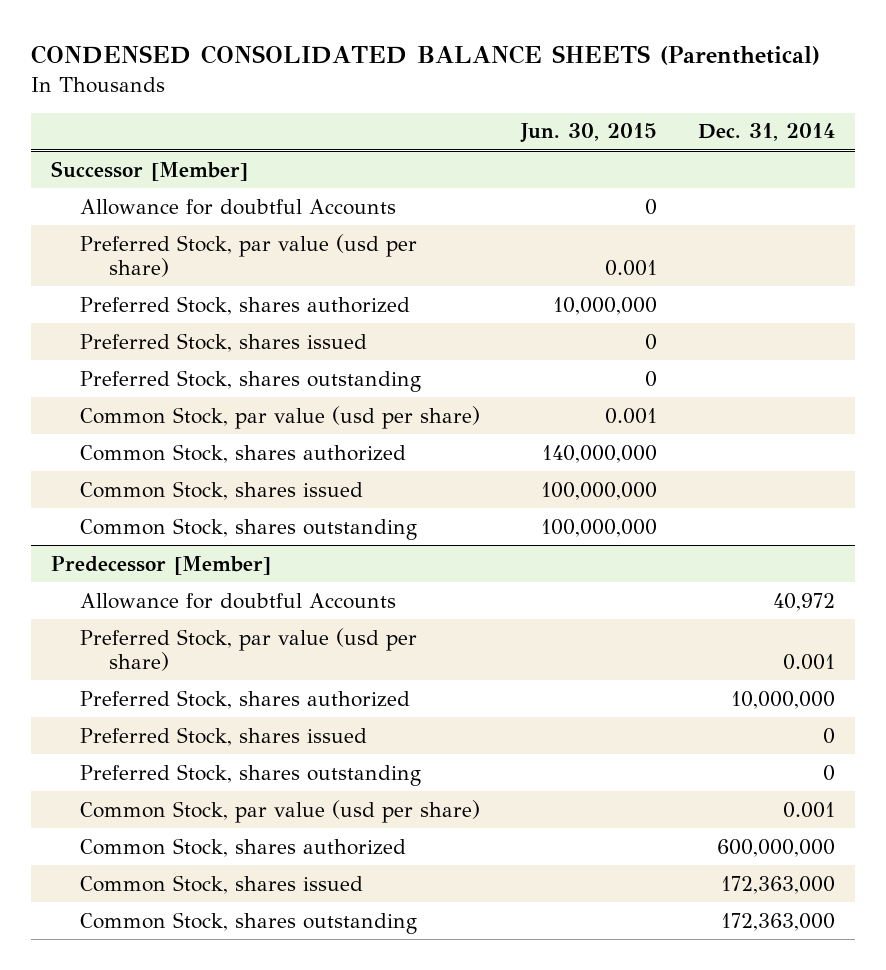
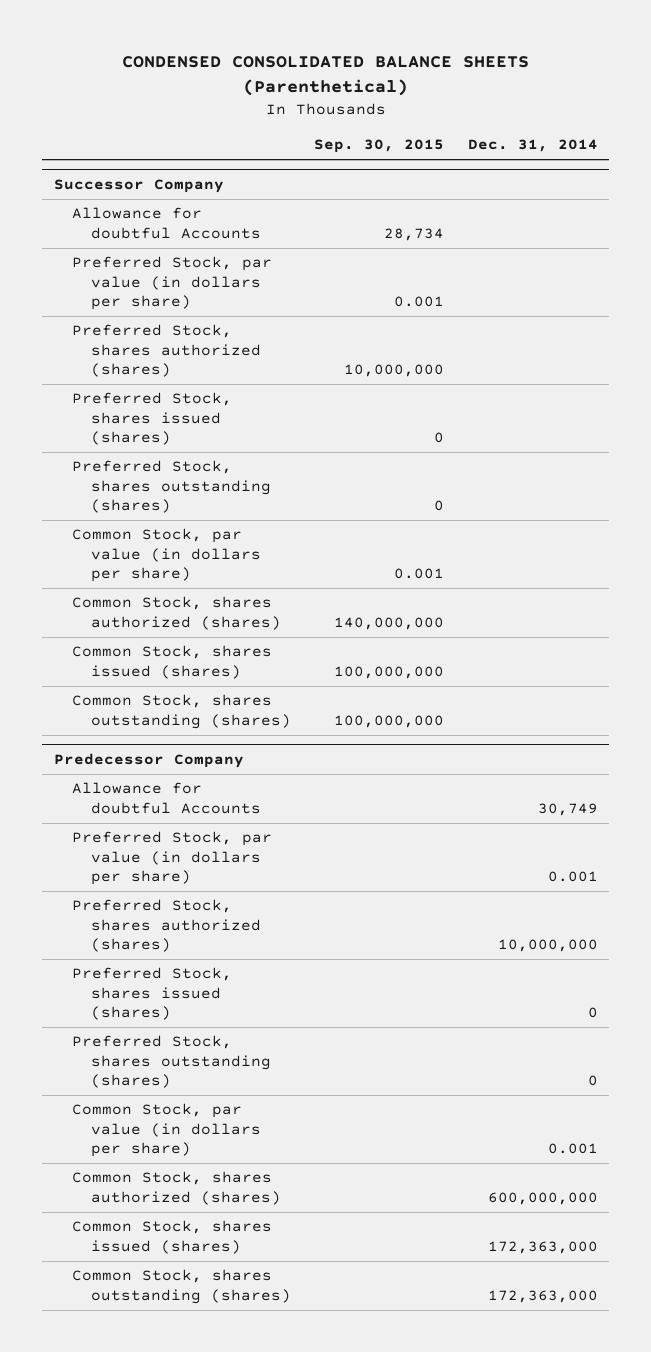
[519,123,657,144] Jun. 30, 2015 -> none
none -> [314,139,445,154] Sep. 30, 2015
[51,160,249,181] Successor [Member] -> [53,179,224,194] Successor Company
[79,233,417,277] Preferred Stock, par value (usd per share) -> [72,256,273,310] Preferred Stock, par value (in dollars per share)
[79,295,410,315] Preferred Stock, shares authorized -> [72,324,261,377] Preferred Stock, shares authorized (shares)
[79,332,367,352] Preferred Stock, shares issued -> [72,392,233,445] Preferred Stock, shares issued (shares)
[79,369,421,392] Preferred Stock, shares outstanding -> [72,460,271,513] Preferred Stock, shares outstanding (shares)
[79,405,480,429] Common Stock, par value (usd per share) -> [72,528,261,582] Common Stock, par value (in dollars per share)
[79,443,406,463] Common Stock, shares authorized -> [72,596,281,630] Common Stock, shares authorized (shares)
[79,480,363,500] Common Stock, shares issued -> [72,645,273,679] Common Stock, shares issued (shares)
[79,517,417,540] Common Stock, shares outstanding -> [72,694,291,729] Common Stock, shares outstanding (shares)
[51,555,272,575] Predecessor [Member] -> [53,753,244,769] Predecessor Company
[772,592,835,611] 40,972 -> [537,802,598,816] 30,749
[79,627,417,671] Preferred Stock, par value (usd per share) -> [72,831,273,885] Preferred Stock, par value (in dollars per share)
[79,689,410,709] Preferred Stock, shares authorized -> [72,899,261,952] Preferred Stock, shares authorized (shares)
[79,726,367,746] Preferred Stock, shares issued -> [72,967,233,1020] Preferred Stock, shares issued (shares)
[79,763,421,786] Preferred Stock, shares outstanding -> [72,1035,271,1088] Preferred Stock, shares outstanding (shares)
[79,799,480,823] Common Stock, par value (usd per share) -> [72,1103,261,1157] Common Stock, par value (in dollars per share)
[79,837,406,857] Common Stock, shares authorized -> [72,1171,281,1205] Common Stock, shares authorized (shares)
[79,874,363,894] Common Stock, shares issued -> [72,1220,273,1254] Common Stock, shares issued (shares)
[79,911,417,934] Common Stock, shares outstanding -> [72,1269,291,1304] Common Stock, shares outstanding (shares)

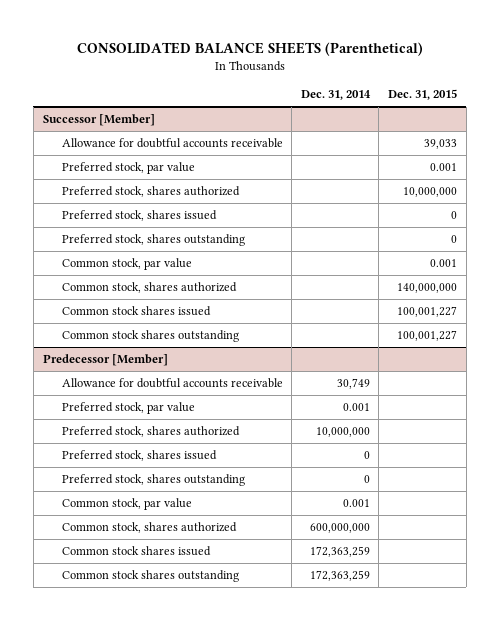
[121,55,529,96] CONDENSED CONSOLIDATED BALANCE SHEETS (Parenthetical) -> [76,41,423,56] CONSOLIDATED BALANCE SHEETS (Parenthetical)
[314,139,445,154] Sep. 30, 2015 -> none
none -> [388,89,458,101] Dec. 31, 2015
[53,179,224,194] Successor Company -> [42,114,155,127] Successor [Member]
[72,207,261,239] Allowance for doubtful Accounts -> [61,138,283,149] Allowance for doubtful accounts receivable
[72,256,273,310] Preferred Stock, par value (in dollars per share) -> [61,162,195,175] Preferred stock, par value
[72,324,261,377] Preferred Stock, shares authorized (shares) -> [61,186,240,198] Preferred stock, shares authorized
[72,392,233,445] Preferred Stock, shares issued (shares) -> [61,210,217,222] Preferred stock, shares issued
[72,460,271,513] Preferred Stock, shares outstanding (shares) -> [61,234,245,247] Preferred stock, shares outstanding
[72,528,261,582] Common Stock, par value (in dollars per share) -> [61,258,192,271] Common stock, par value
[72,596,281,630] Common Stock, shares authorized (shares) -> [61,282,237,294] Common stock, shares authorized
[72,645,273,679] Common Stock, shares issued (shares) -> [61,306,211,317] Common stock shares issued
[72,694,291,729] Common Stock, shares outstanding (shares) -> [61,330,239,343] Common stock shares outstanding
[53,753,244,769] Predecessor Company -> [42,354,168,367] Predecessor [Member]
[72,782,261,814] Allowance for doubtful Accounts -> [61,378,283,389] Allowance for doubtful accounts receivable
[72,831,273,885] Preferred Stock, par value (in dollars per share) -> [61,402,195,415] Preferred stock, par value
[72,899,261,952] Preferred Stock, shares authorized (shares) -> [61,426,240,438] Preferred stock, shares authorized
[72,967,233,1020] Preferred Stock, shares issued (shares) -> [61,450,217,462] Preferred stock, shares issued
[72,1035,271,1088] Preferred Stock, shares outstanding (shares) -> [61,474,245,487] Preferred stock, shares outstanding
[72,1103,261,1157] Common Stock, par value (in dollars per share) -> [61,498,192,511] Common stock, par value
[72,1171,281,1205] Common Stock, shares authorized (shares) -> [61,522,237,534] Common stock, shares authorized
[72,1220,273,1254] Common Stock, shares issued (shares) -> [61,546,211,557] Common stock shares issued
[487,1240,598,1254] 172,363,000 -> [309,546,370,558] 172,363,259
[72,1269,291,1304] Common Stock, shares outstanding (shares) -> [61,570,239,583] Common stock shares outstanding
[487,1289,598,1303] 172,363,000 -> [309,570,370,582] 172,363,259

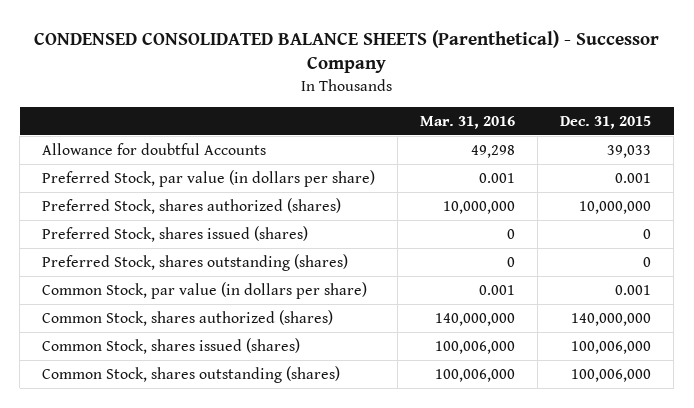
[76,41,423,56] CONSOLIDATED BALANCE SHEETS (Parenthetical) -> [33,29,659,74] CONDENSED CONSOLIDATED BALANCE SHEETS (Parenthetical) - Successor Company
[300,90,371,101] Dec. 31, 2014 -> none
none -> [420,115,516,129] Mar. 31, 2016
[42,114,155,127] Successor [Member] -> none
[61,138,283,149] Allowance for doubtful accounts receivable -> none
[61,162,195,175] Preferred stock, par value -> none
[61,186,240,198] Preferred stock, shares authorized -> none
[61,210,217,222] Preferred stock, shares issued -> none
[61,234,245,247] Preferred stock, shares outstanding -> none
[61,258,192,271] Common stock, par value -> none
[61,282,237,294] Common stock, shares authorized -> none
[61,306,211,317] Common stock shares issued -> none
[61,330,239,343] Common stock shares outstanding -> none
[42,354,168,367] Predecessor [Member] -> none
[61,378,283,389] Allowance for doubtful accounts receivable -> none
[61,402,195,415] Preferred stock, par value -> none
[61,426,240,438] Preferred stock, shares authorized -> none
[61,450,217,462] Preferred stock, shares issued -> none
[61,474,245,487] Preferred stock, shares outstanding -> none
[61,498,192,511] Common stock, par value -> none
[61,522,237,534] Common stock, shares authorized -> none
[61,546,211,557] Common stock shares issued -> none
[61,570,239,583] Common stock shares outstanding -> none
none -> [42,142,267,155] Allowance for doubtful Accounts
none -> [42,169,376,187] Preferred Stock, par value (in dollars per share)
none -> [42,197,342,214] Preferred Stock, shares authorized (shares)
none -> [42,225,309,242] Preferred Stock, shares issued (shares)
none -> [42,253,349,271] Preferred Stock, shares outstanding (shares)
none -> [42,281,368,299] Common Stock, par value (in dollars per share)
none -> [42,309,334,326] Common Stock, shares authorized (shares)
none -> [42,337,301,354] Common Stock, shares issued (shares)
none -> [42,365,341,383] Common Stock, shares outstanding (shares)

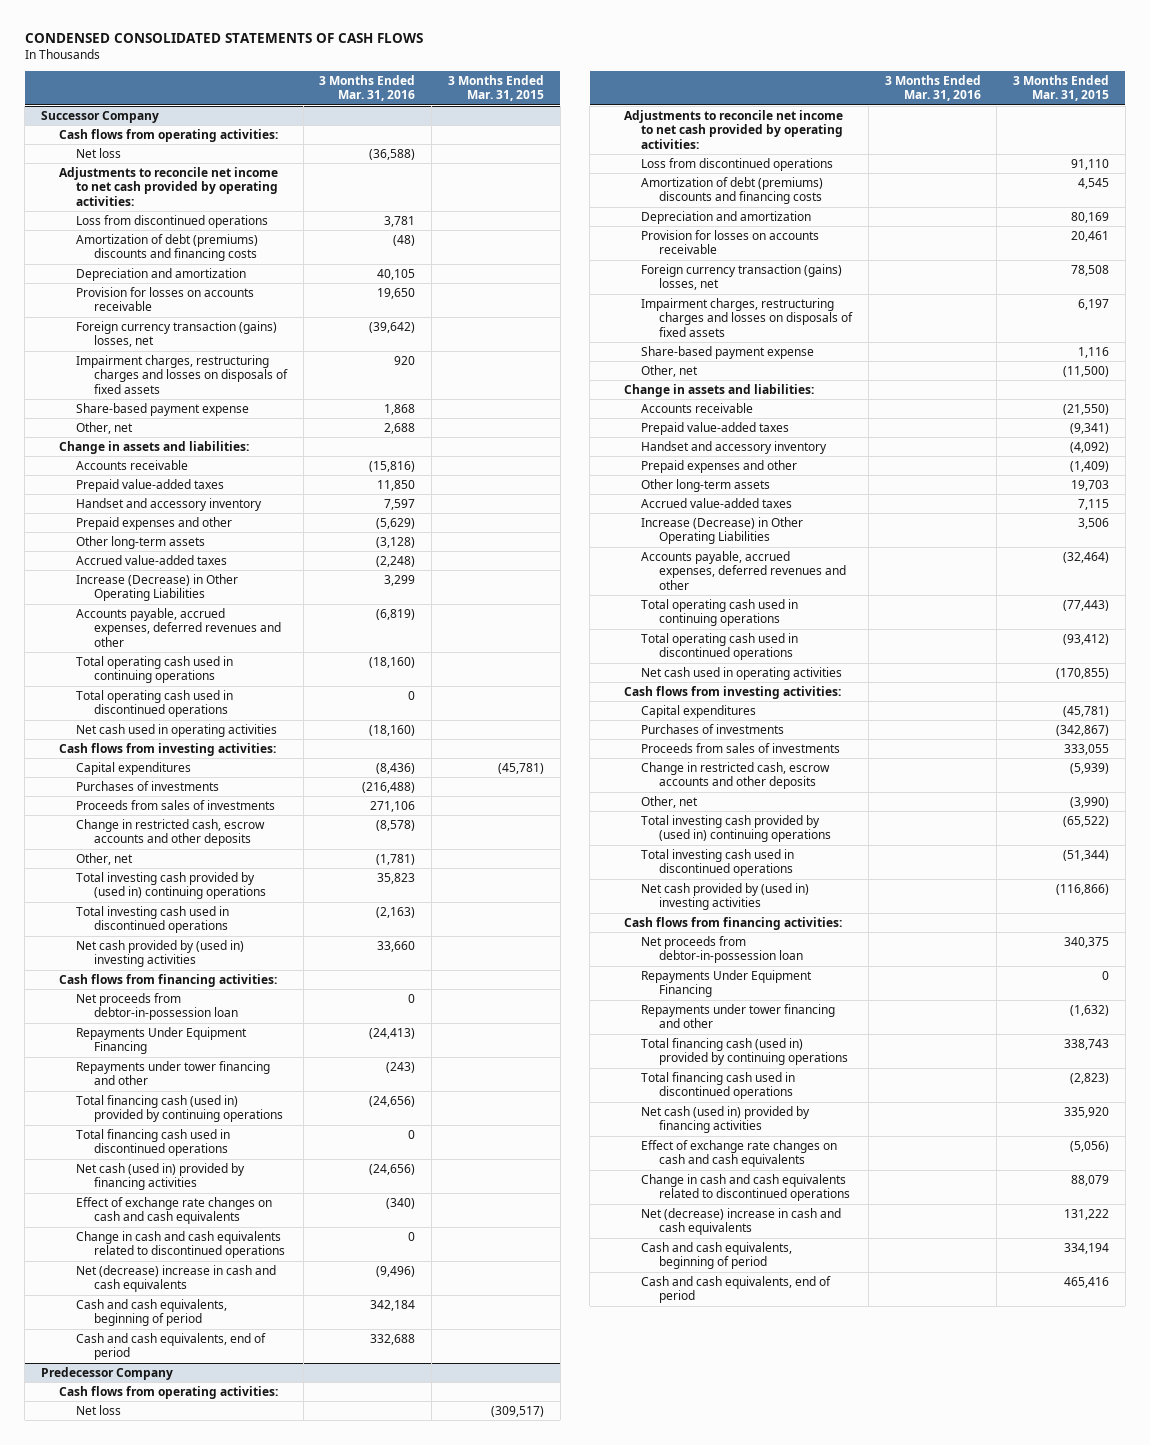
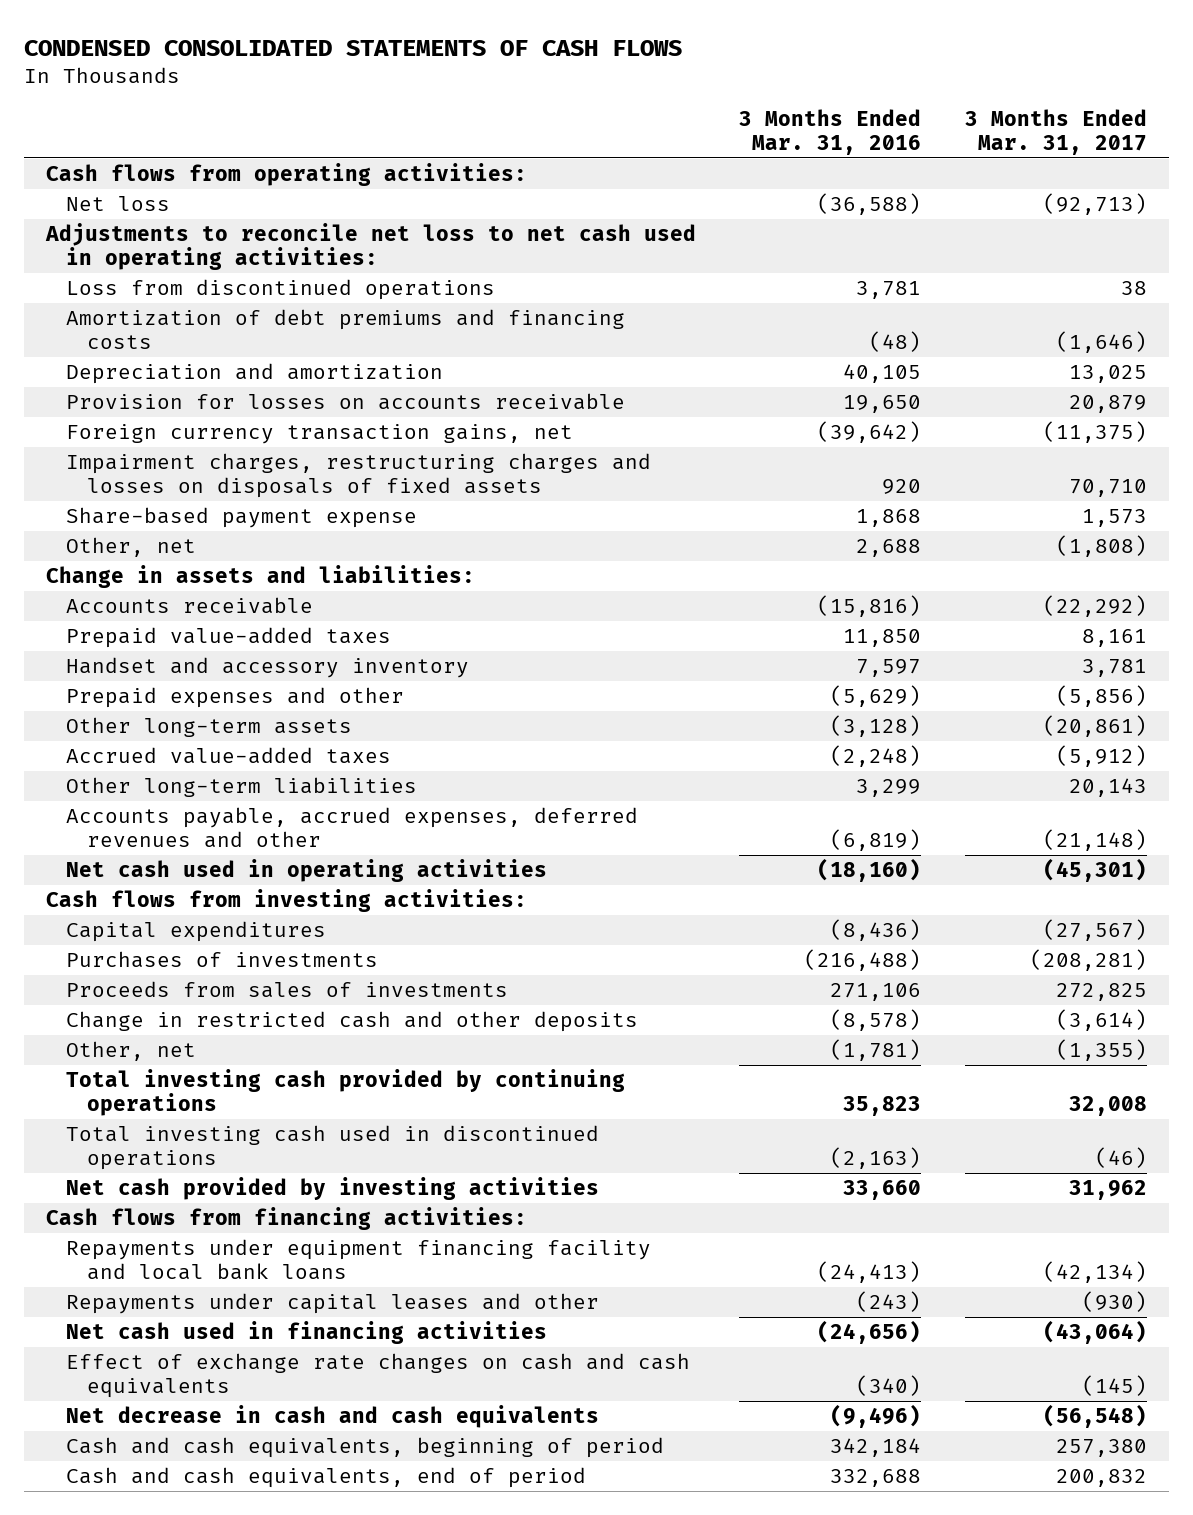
[447,75,544,102] 3 Months Ended Mar. 31, 2015 -> none
none -> [965,108,1148,155] 3 Months Ended Mar. 31, 2017
[40,110,159,123] Successor Company -> none
[58,166,279,206] Adjustments to reconcile net income to net cash provided by operating activities: -> [44,223,696,271] Adjustments to reconcile net loss to net cash used in operating activities:
[76,233,259,262] Amortization of debt (premiums) discounts and financing costs -> [66,309,626,350] Amortization of debt premiums and financing costs
[76,320,278,348] Foreign currency transaction (gains) losses, net -> [66,424,574,445] Foreign currency transaction gains, net
[76,573,239,602] Increase (Decrease) in Other Operating Liabilities -> [66,777,418,798] Other long-term liabilities
[76,655,234,684] Total operating cash used in continuing operations -> none
[76,689,234,718] Total operating cash used in discontinued operations -> none
[76,818,266,847] Change in restricted cash, escrow accounts and other deposits -> [66,1011,639,1033] Change in restricted cash and other deposits
[76,871,266,900] Total investing cash provided by (used in) continuing operations -> [66,1069,626,1117] Total investing cash provided by continuing operations
[76,939,245,968] Net cash provided by (used in) investing activities -> [66,1177,600,1201] Net cash provided by investing activities
[76,992,238,1021] Net proceeds from debtor-in-possession loan -> none
[76,1128,231,1157] Total financing cash used in discontinued operations -> none
[76,1162,246,1191] Net cash (used in) provided by financing activities -> none
[76,1026,248,1055] Repayments Under Equipment Financing -> [66,1239,652,1281] Repayments under equipment financing facility and local bank loans
[76,1060,271,1086] Repayments under tower financing and other -> [66,1293,600,1315] Repayments under capital leases and other
[76,1094,283,1123] Total financing cash (used in) provided by continuing operations -> [66,1321,548,1345] Net cash used in financing activities
[76,1230,285,1259] Change in cash and cash equivalents related to discontinued operations -> none
[76,1264,277,1293] Net (decrease) increase in cash and cash equivalents -> [66,1405,600,1429] Net decrease in cash and cash equivalents
[40,1366,173,1380] Predecessor Company -> none
[58,1385,278,1399] Cash flows from operating activities: -> none
[76,1404,122,1415] Net loss -> none
[623,109,844,149] Adjustments to reconcile net income to net cash provided by operating activities: -> none
[641,157,834,171] Loss from discontinued operations -> none
[641,176,824,205] Amortization of debt (premiums) discounts and financing costs -> none
[641,210,812,224] Depreciation and amortization -> none
[641,229,820,255] Provision for losses on accounts receivable -> none
[641,263,843,291] Foreign currency transaction (gains) losses, net -> none
[641,297,854,337] Impairment charges, restructuring charges and losses on disposals of fixed assets -> none
[641,345,815,359] Share-based payment expense -> none
[641,364,699,377] Other, net -> none
[623,383,814,397] Change in assets and liabilities: -> none
[641,402,754,413] Accounts receivable -> none
[641,421,790,435] Prepaid value-added taxes -> none
[641,440,828,454] Handset and accessory inventory -> none
[641,459,798,473] Prepaid expenses and other -> none
[641,478,771,492] Other long-term assets -> none
[641,497,793,508] Accrued value-added taxes -> none
[641,516,804,545] Increase (Decrease) in Other Operating Liabilities -> none
[641,550,847,590] Accounts payable, accrued expenses, deferred revenues and other -> none
[641,598,799,627] Total operating cash used in continuing operations -> none
[641,632,799,661] Total operating cash used in discontinued operations -> none
[641,666,843,680] Net cash used in operating activities -> none
[623,685,841,699] Cash flows from investing activities: -> none
[641,704,757,718] Capital expenditures -> none
[641,723,785,734] Purchases of investments -> none
[641,742,841,753] Proceeds from sales of investments -> none
[641,761,831,790] Change in restricted cash, escrow accounts and other deposits -> none
[641,795,699,808] Other, net -> none
[641,814,832,843] Total investing cash provided by (used in) continuing operations -> none
[641,848,795,877] Total investing cash used in discontinued operations -> none
[641,882,810,911] Net cash provided by (used in) investing activities -> none
[623,916,842,930] Cash flows from financing activities: -> none
[641,935,804,964] Net proceeds from debtor-in-possession loan -> none
[641,969,813,998] Repayments Under Equipment Financing -> none
[641,1003,836,1029] Repayments under tower financing and other -> none
[641,1037,849,1066] Total financing cash (used in) provided by continuing operations -> none
[641,1071,796,1100] Total financing cash used in discontinued operations -> none
[641,1105,811,1134] Net cash (used in) provided by financing activities -> none
[641,1139,838,1168] Effect of exchange rate changes on cash and cash equivalents -> none
[641,1173,851,1202] Change in cash and cash equivalents related to discontinued operations -> none
[641,1207,842,1236] Net (decrease) increase in cash and cash equivalents -> none
[641,1241,793,1270] Cash and cash equivalents, beginning of period -> none
[641,1275,832,1304] Cash and cash equivalents, end of period -> none

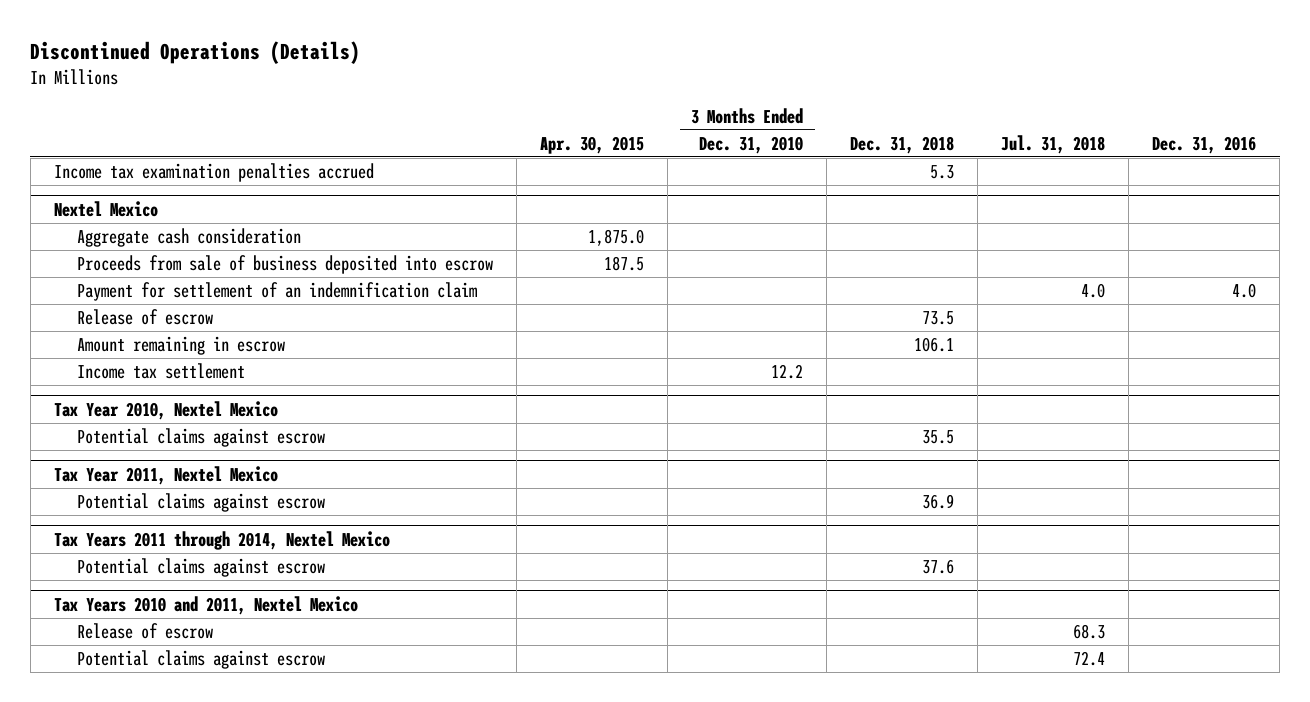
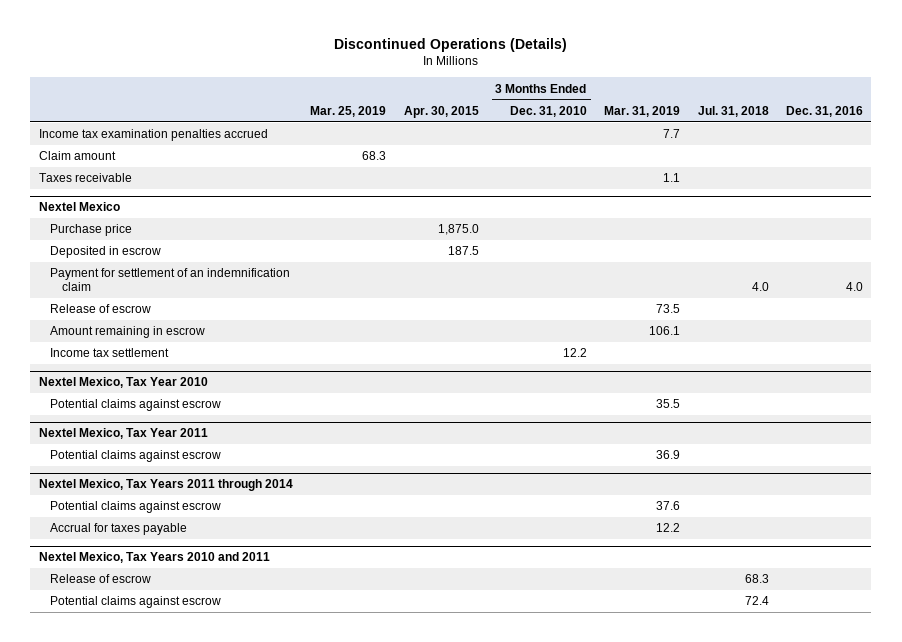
[850,135,955,154] Dec. 31, 2018 -> none
none -> [310,105,387,117] Mar. 25, 2019
none -> [604,105,681,117] Mar. 31, 2019
none -> [38,151,116,161] Claim amount
none -> [38,173,132,183] Taxes receivable
[77,227,302,247] Aggregate cash consideration -> [50,224,133,237] Purchase price
[77,254,494,274] Proceeds from sale of business deposited into escrow -> [50,246,162,259] Deposited in escrow
[53,400,278,420] Tax Year 2010, Nextel Mexico -> [38,377,208,389] Nextel Mexico, Tax Year 2010
[53,465,278,485] Tax Year 2011, Nextel Mexico -> [38,428,208,440] Nextel Mexico, Tax Year 2011
[53,530,390,550] Tax Years 2011 through 2014, Nextel Mexico -> [38,479,293,492] Nextel Mexico, Tax Years 2011 through 2014
none -> [50,523,188,536] Accrual for taxes payable
[53,595,358,615] Tax Years 2010 and 2011, Nextel Mexico -> [38,552,270,564] Nextel Mexico, Tax Years 2010 and 2011

